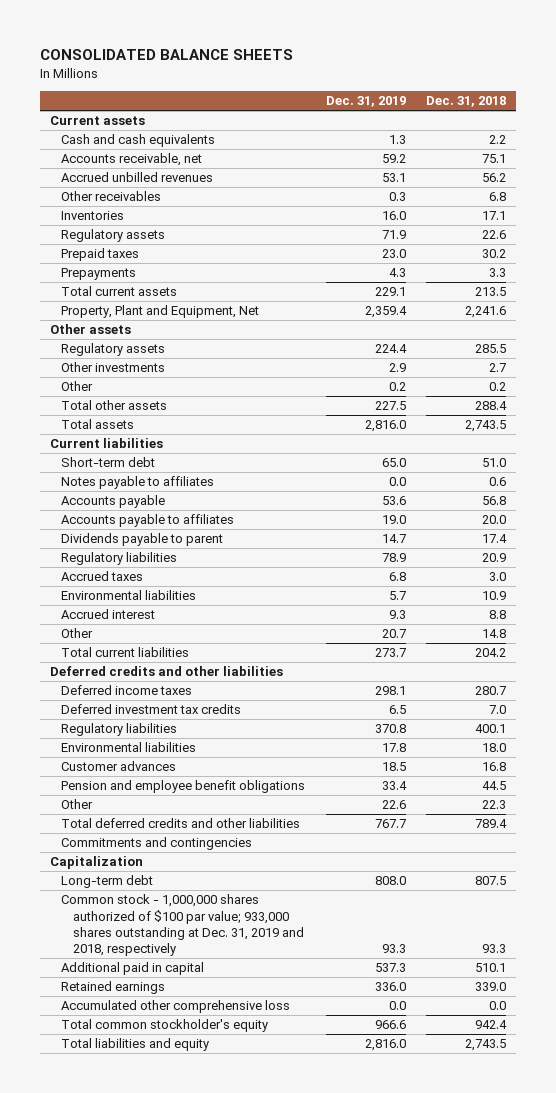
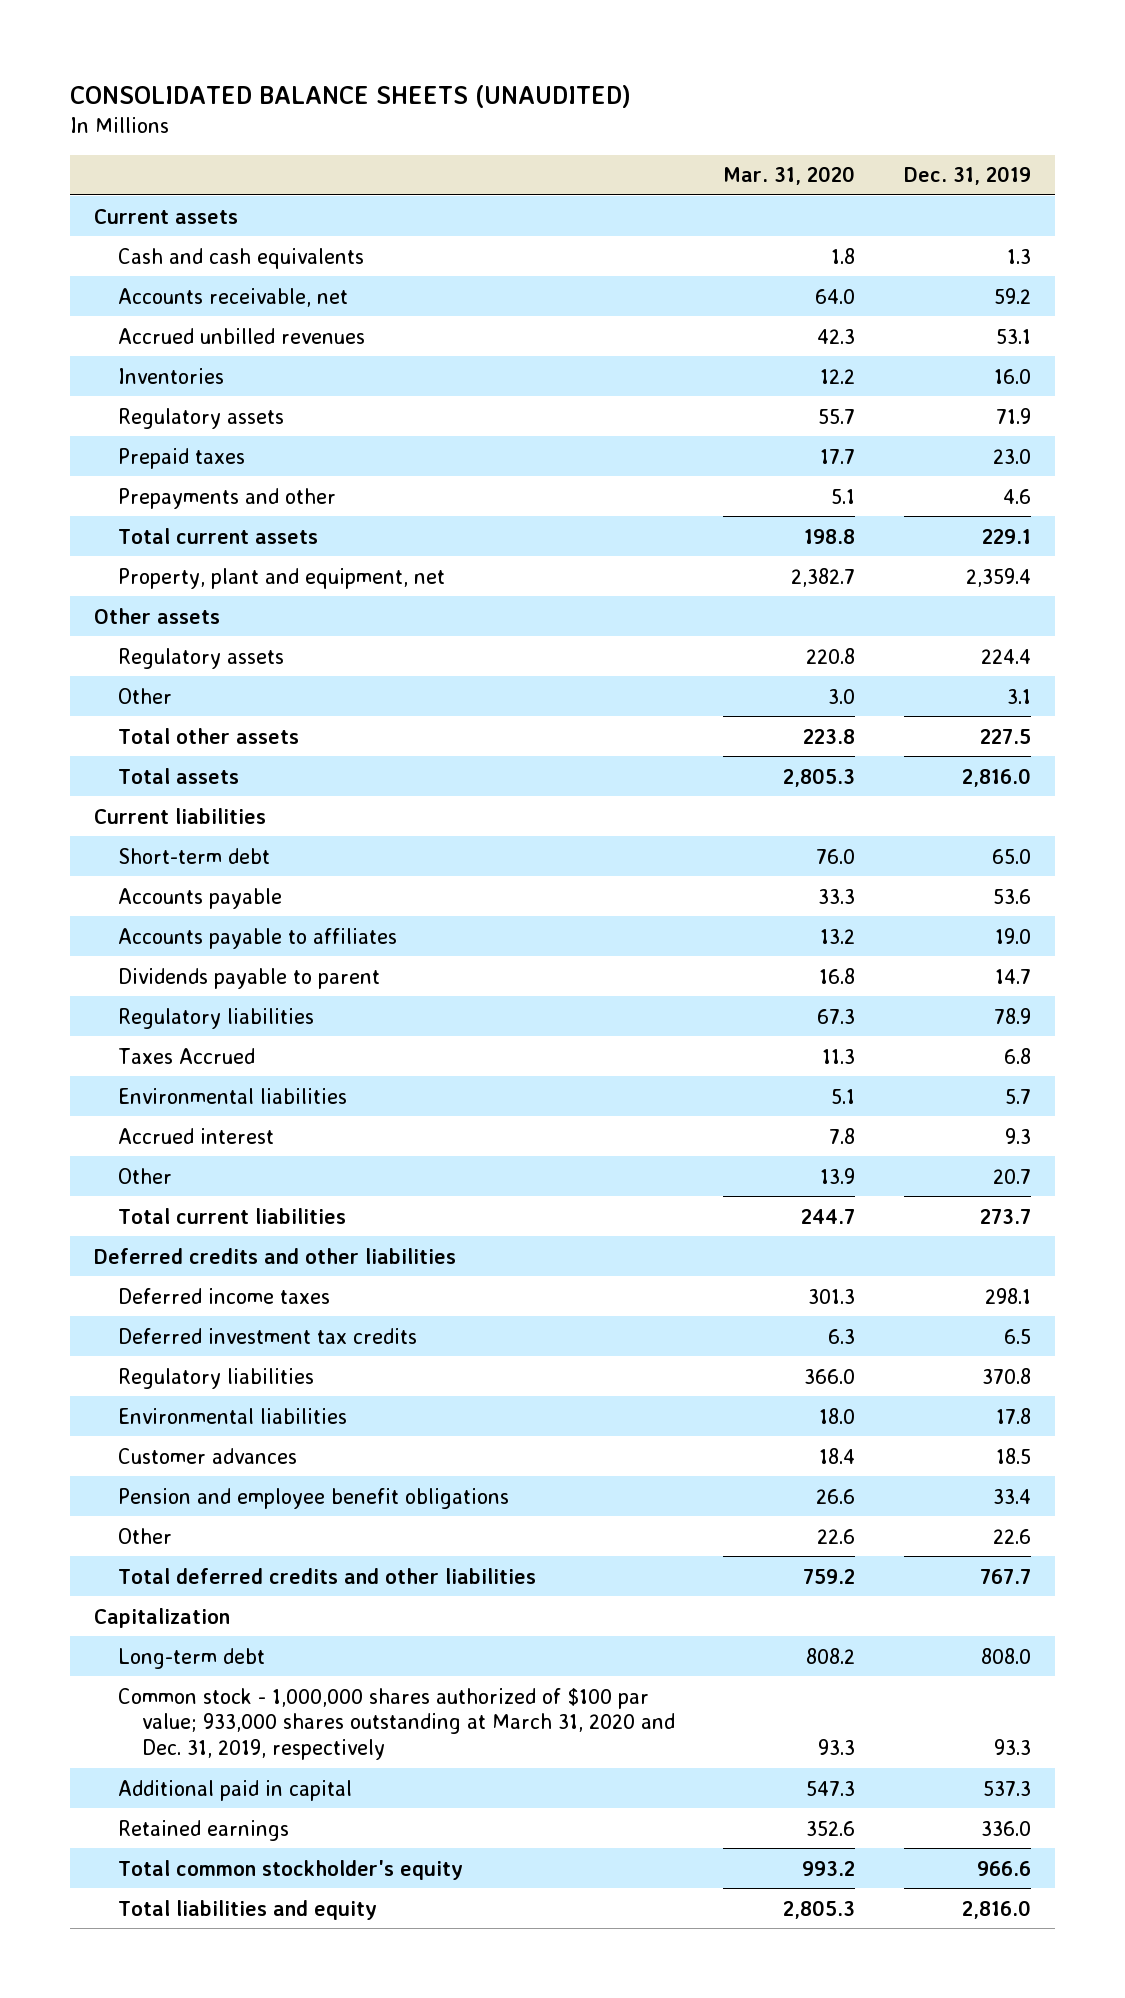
[39,49,293,61] CONSOLIDATED BALANCE SHEETS -> [70,84,632,108] CONSOLIDATED BALANCE SHEETS (UNAUDITED)
[426,96,507,108] Dec. 31, 2018 -> none
none -> [723,166,856,186] Mar. 31, 2020
[61,191,162,202] Other receivables -> none
[61,268,137,281] Prepayments -> [118,487,337,509] Prepayments and other
[388,268,406,278] 4.3 -> [1002,488,1031,504] 4.6
[61,305,260,319] Property, Plant and Equipment, Net -> [118,567,446,589] Property, plant and equipment, net
[61,362,166,373] Other investments -> none
[388,382,406,392] 0.2 -> [1006,688,1031,704] 3.1
[61,476,215,490] Notes payable to affiliates -> none
[61,571,144,582] Accrued taxes -> [118,1047,256,1064] Taxes Accrued
[61,837,253,851] Commitments and contingencies -> none
[61,894,305,956] Common stock - 1,000,000 shares authorized of $100 par value; 933,000 shares outstanding at Dec. 31, 2019 and 2018, respectively -> [118,1687,675,1760] Common stock - 1,000,000 shares authorized of $100 par value; 933,000 shares outstanding at March 31, 2020 and Dec. 31, 2019, respectively
[61,1000,291,1014] Accumulated other comprehensive loss -> none

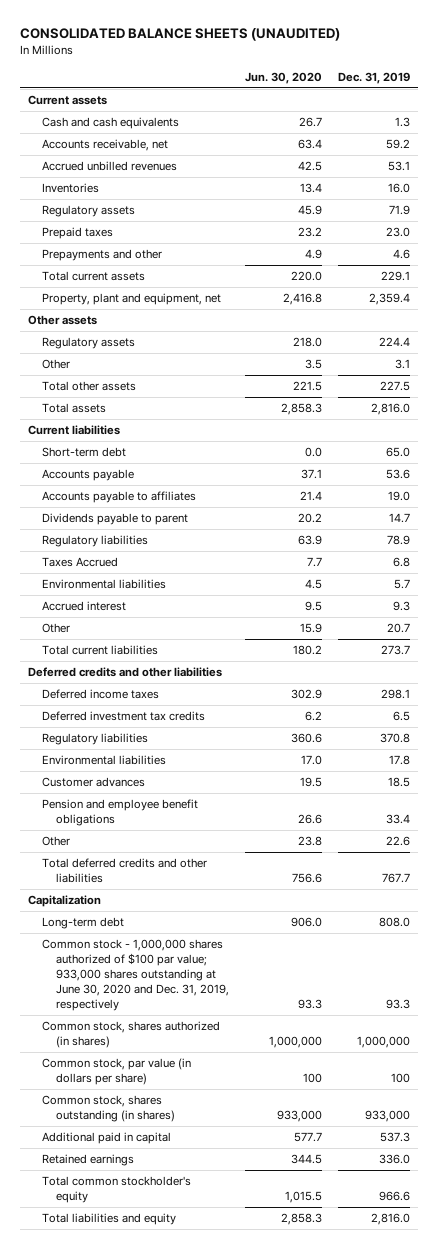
[723,166,856,186] Mar. 31, 2020 -> none
none -> [245,71,323,84] Jun. 30, 2020
[118,1687,675,1760] Common stock - 1,000,000 shares authorized of $100 par value; 933,000 shares outstanding at March 31, 2020 and Dec. 31, 2019, respectively -> [41,939,230,1012] Common stock - 1,000,000 shares authorized of $100 par value; 933,000 shares outstanding at June 30, 2020 and Dec. 31, 2019, respectively
none -> [41,1021,220,1049] Common stock, shares authorized (in shares)
none -> [41,1058,191,1086] Common stock, par value (in dollars per share)
none -> [41,1095,176,1123] Common stock, shares outstanding (in shares)

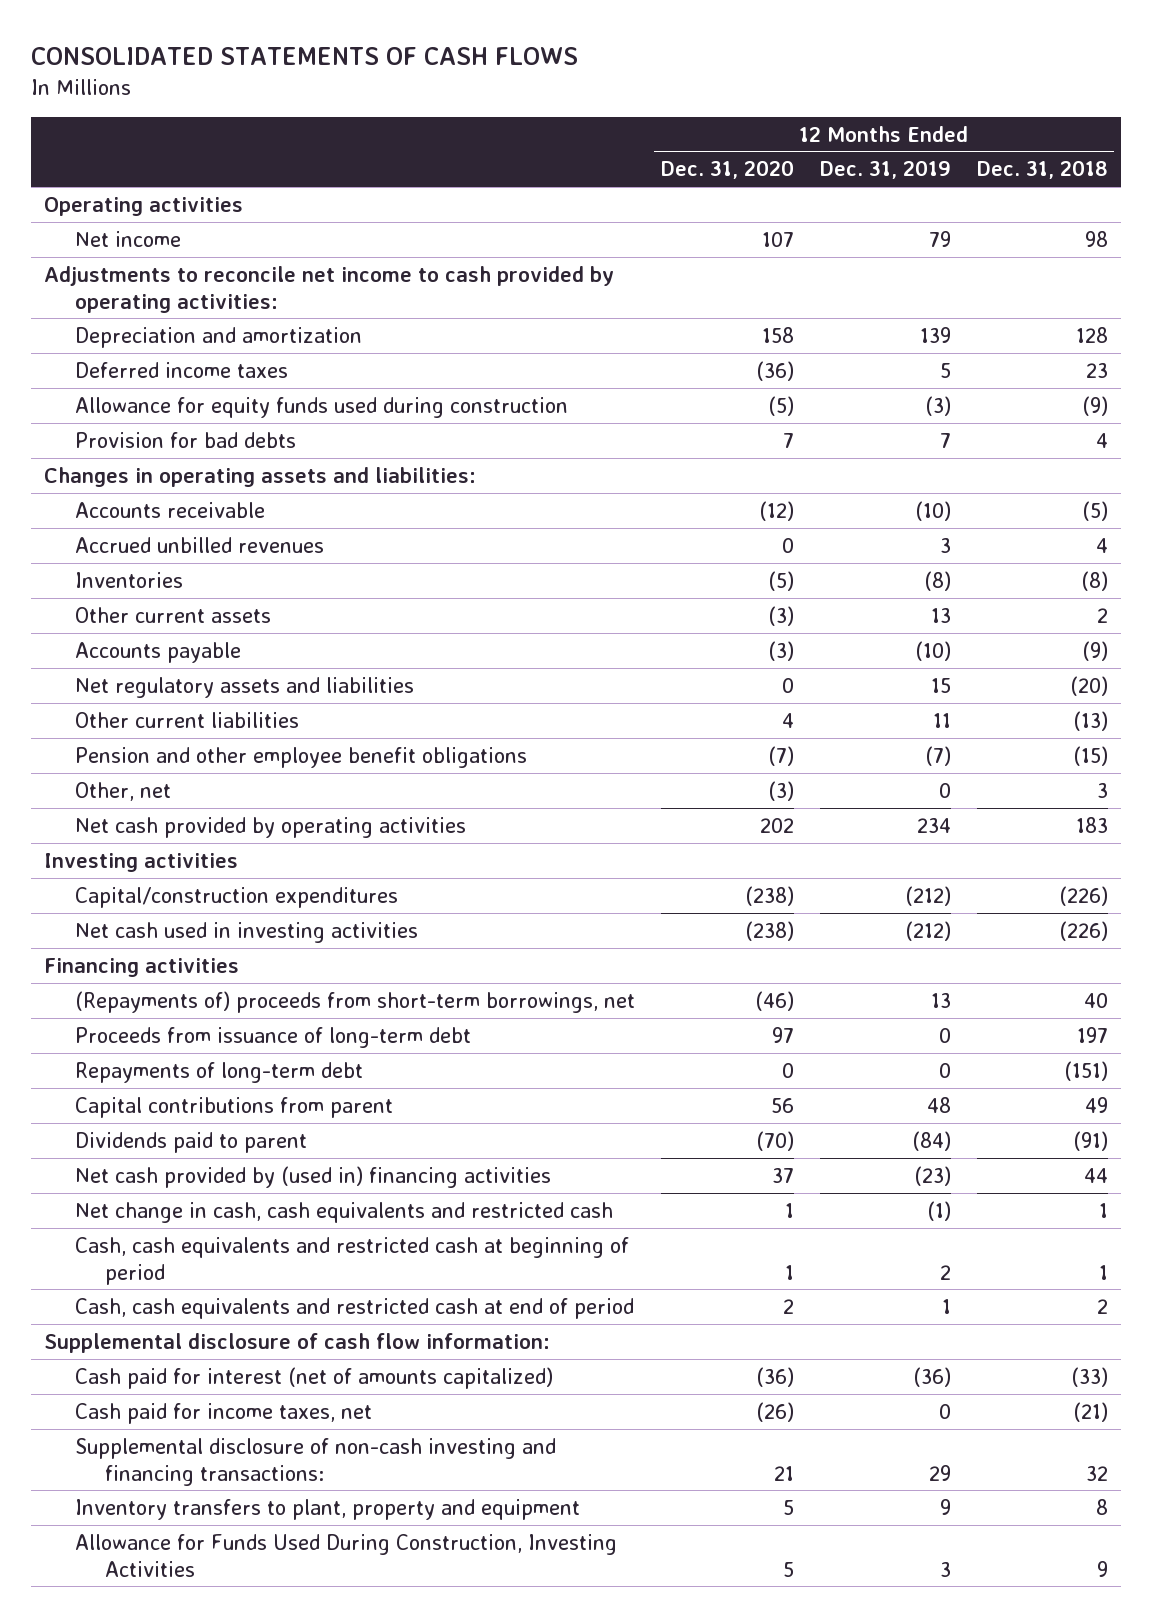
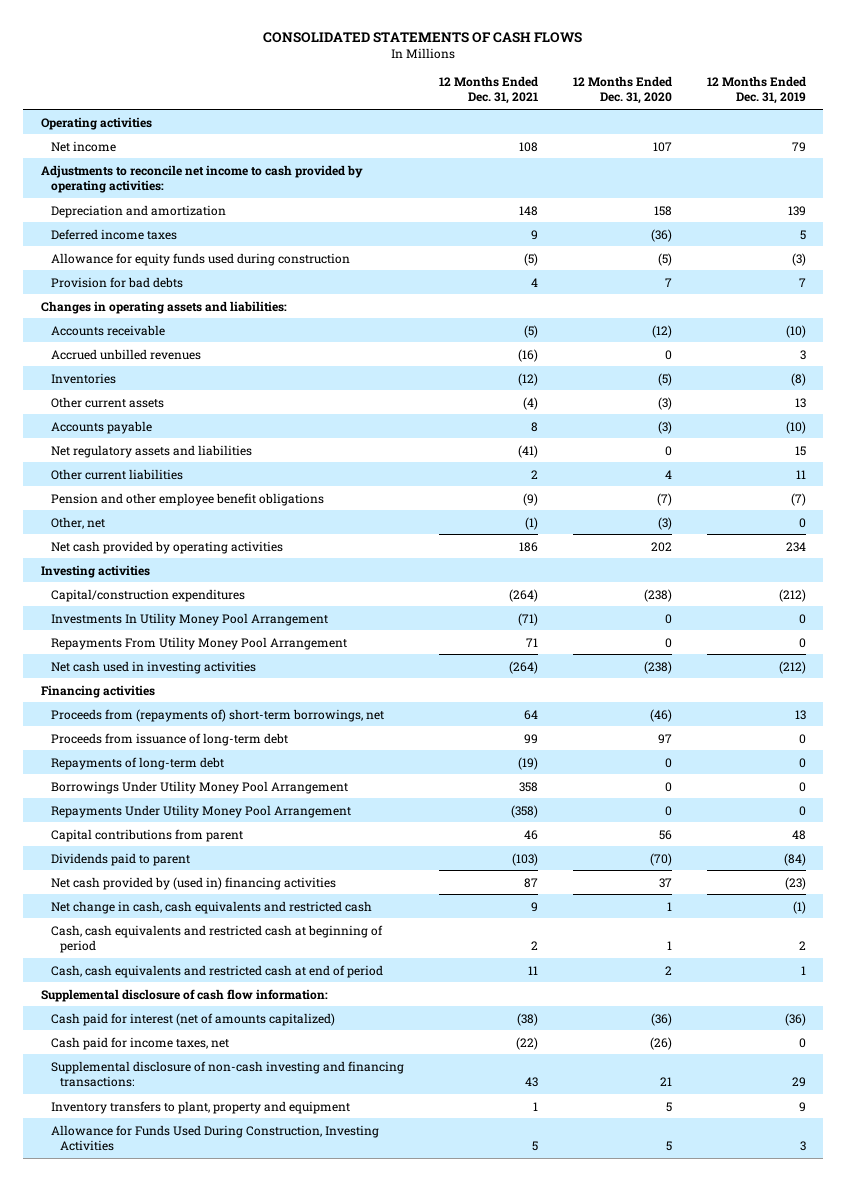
[976,160,1108,180] Dec. 31, 2018 -> none
none -> [438,76,538,105] 12 Months Ended Dec. 31, 2021
none -> [50,612,328,626] Investments In Utility Money Pool Arrangement
none -> [50,636,347,650] Repayments From Utility Money Pool Arrangement
[74,990,635,1013] (Repayments of) proceeds from short-term borrowings, net -> [50,708,384,722] Proceeds from (repayments of) short-term borrowings, net
none -> [50,780,348,794] Borrowings Under Utility Money Pool Arrangement
none -> [50,804,351,818] Repayments Under Utility Money Pool Arrangement

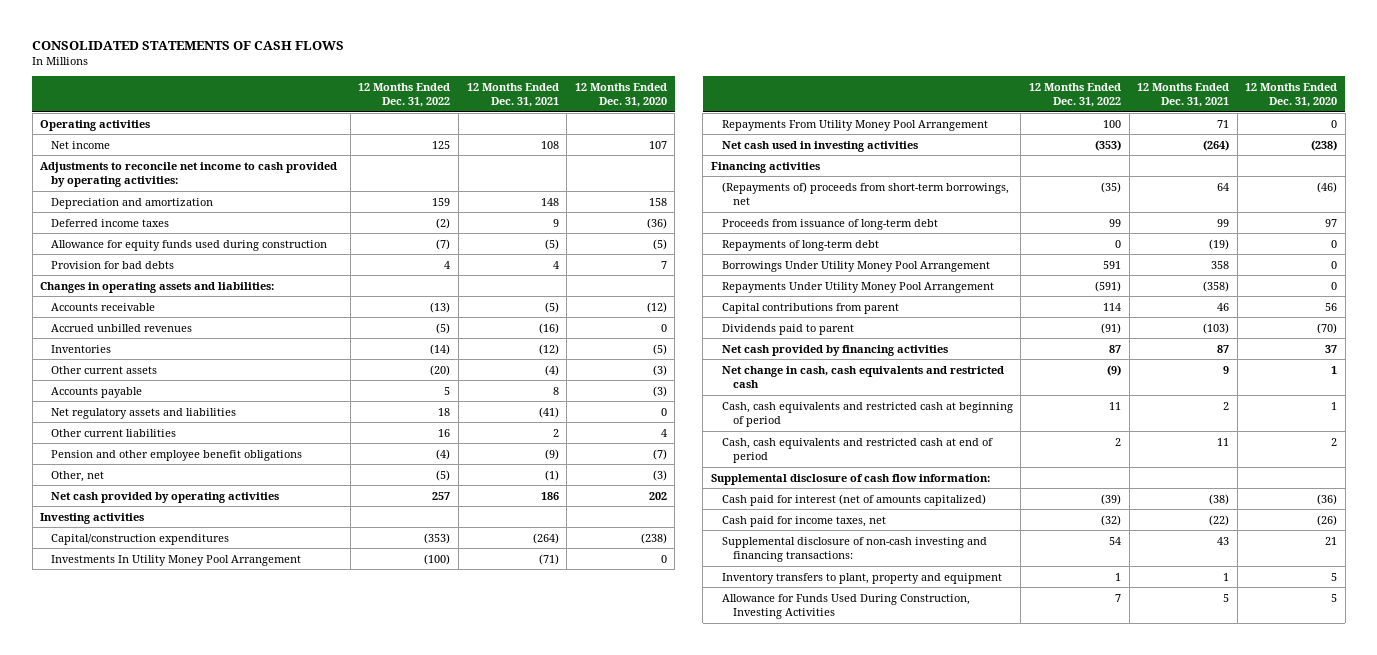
[706,76,806,105] 12 Months Ended Dec. 31, 2019 -> none
none -> [358,82,451,107] 12 Months Ended Dec. 31, 2022
[50,708,384,722] Proceeds from (repayments of) short-term borrowings, net -> [721,181,1009,206] (Repayments of) proceeds from short-term borrowings, net
[50,876,336,890] Net cash provided by (used in) financing activities -> [721,344,948,356] Net cash provided by financing activities

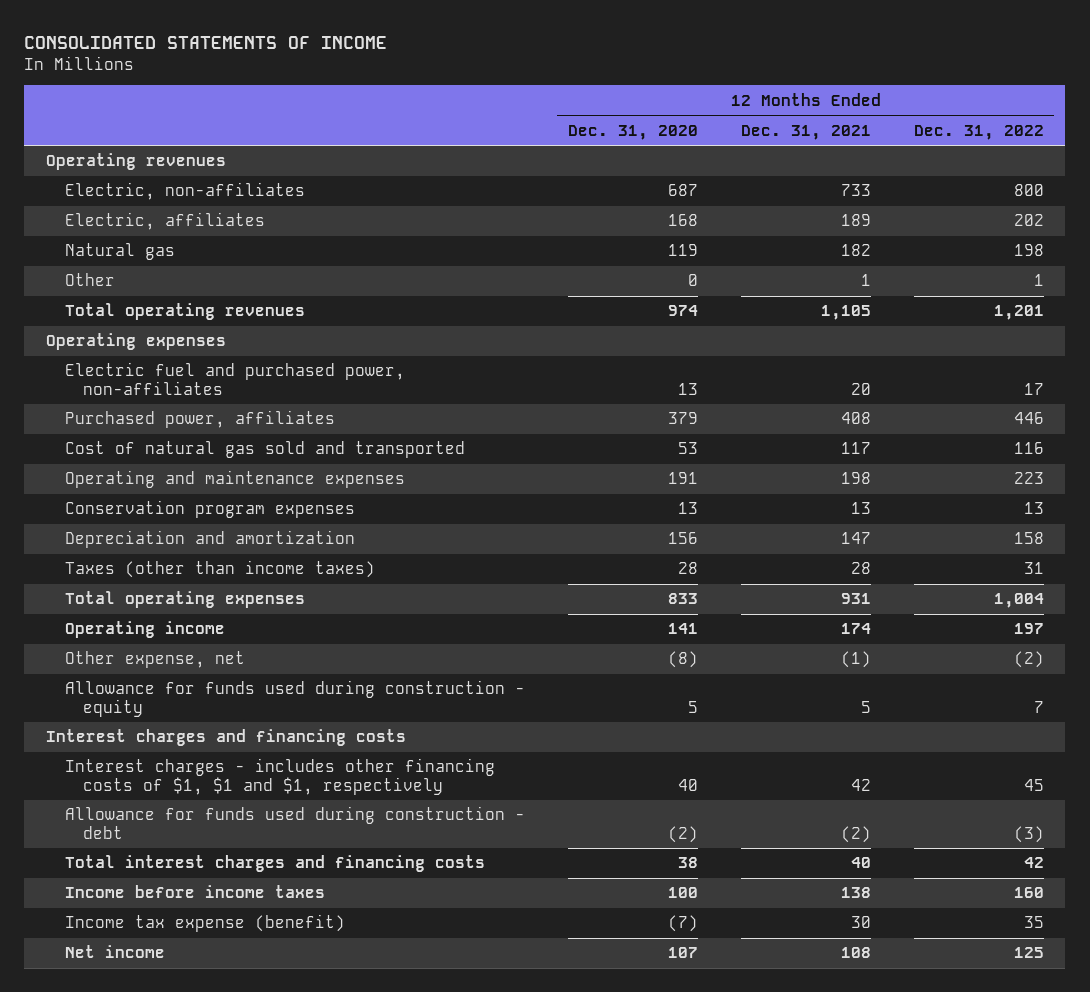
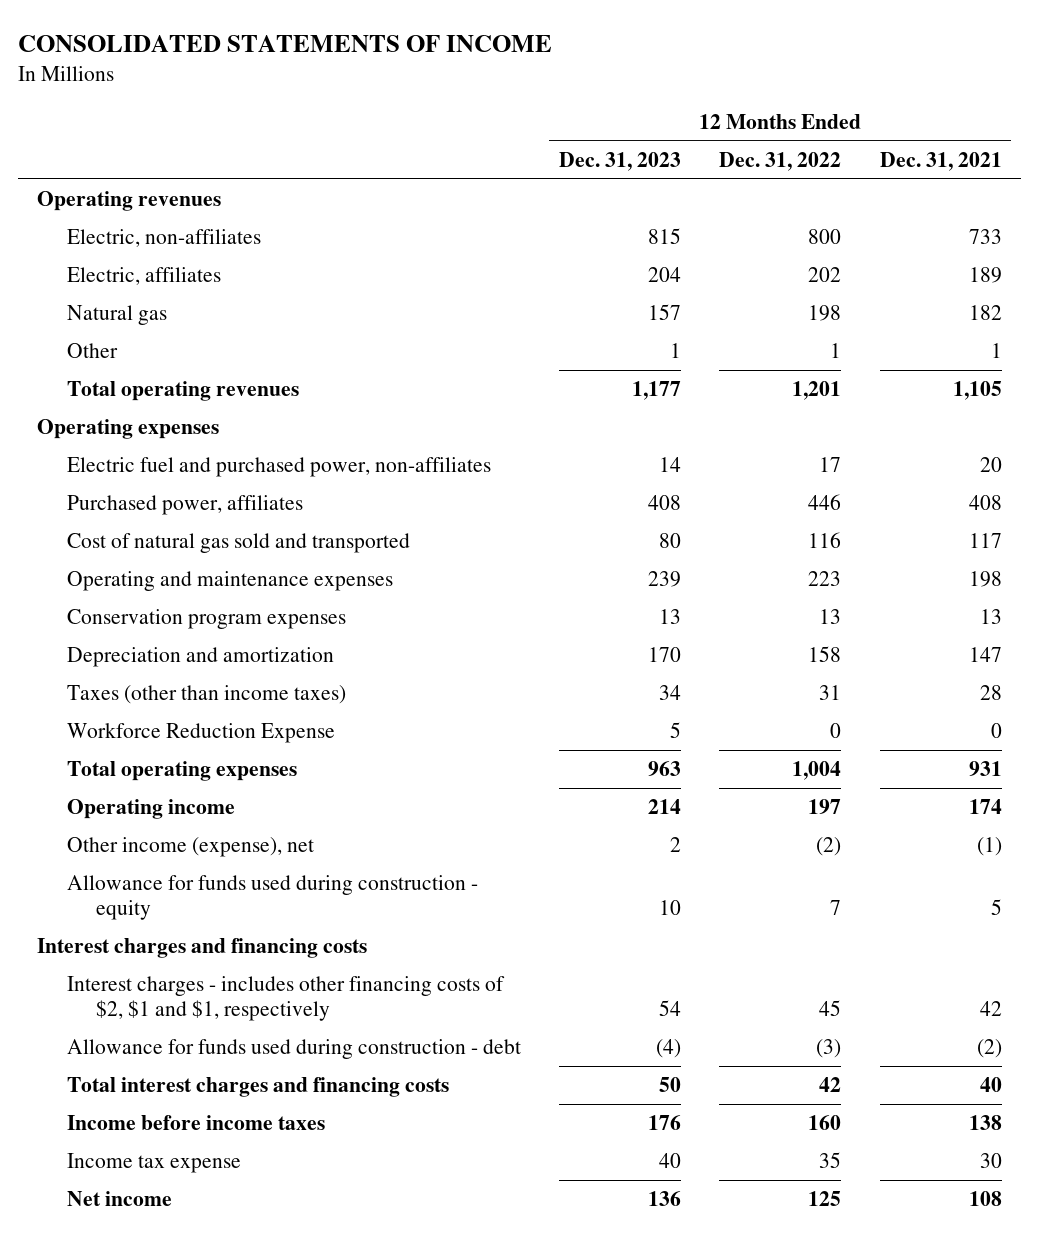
[567,124,698,140] Dec. 31, 2020 -> none
none -> [559,151,682,171] Dec. 31, 2023
none -> [66,723,335,744] Workforce Reduction Expense
[64,651,245,669] Other expense, net -> [66,837,314,858] Other income (expense), net
[64,758,495,795] Interest charges - includes other financing costs of $1, $1 and $1, respectively -> [66,976,505,1022] Interest charges - includes other financing costs of $2, $1 and $1, respectively
[64,914,345,933] Income tax expense (benefit) -> [66,1153,241,1174] Income tax expense

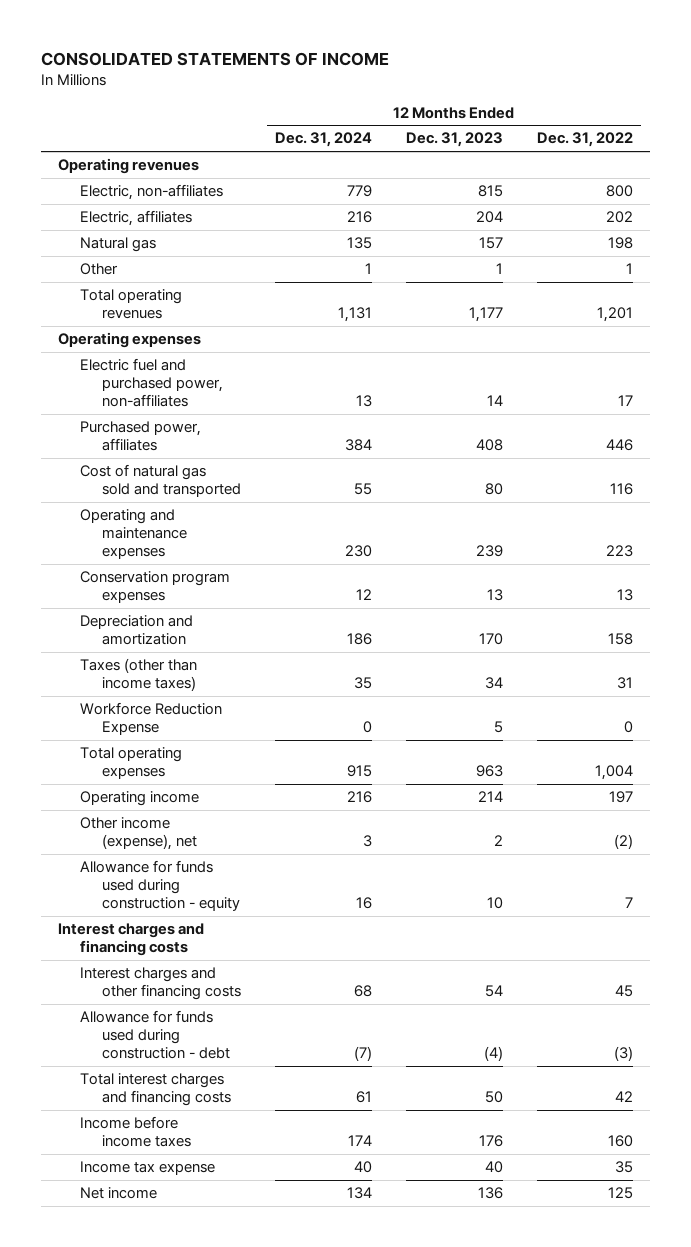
[879,151,1002,171] Dec. 31, 2021 -> none
none -> [275,132,373,148] Dec. 31, 2024
[66,976,505,1022] Interest charges - includes other financing costs of $2, $1 and $1, respectively -> [80,967,242,1001] Interest charges and other financing costs

